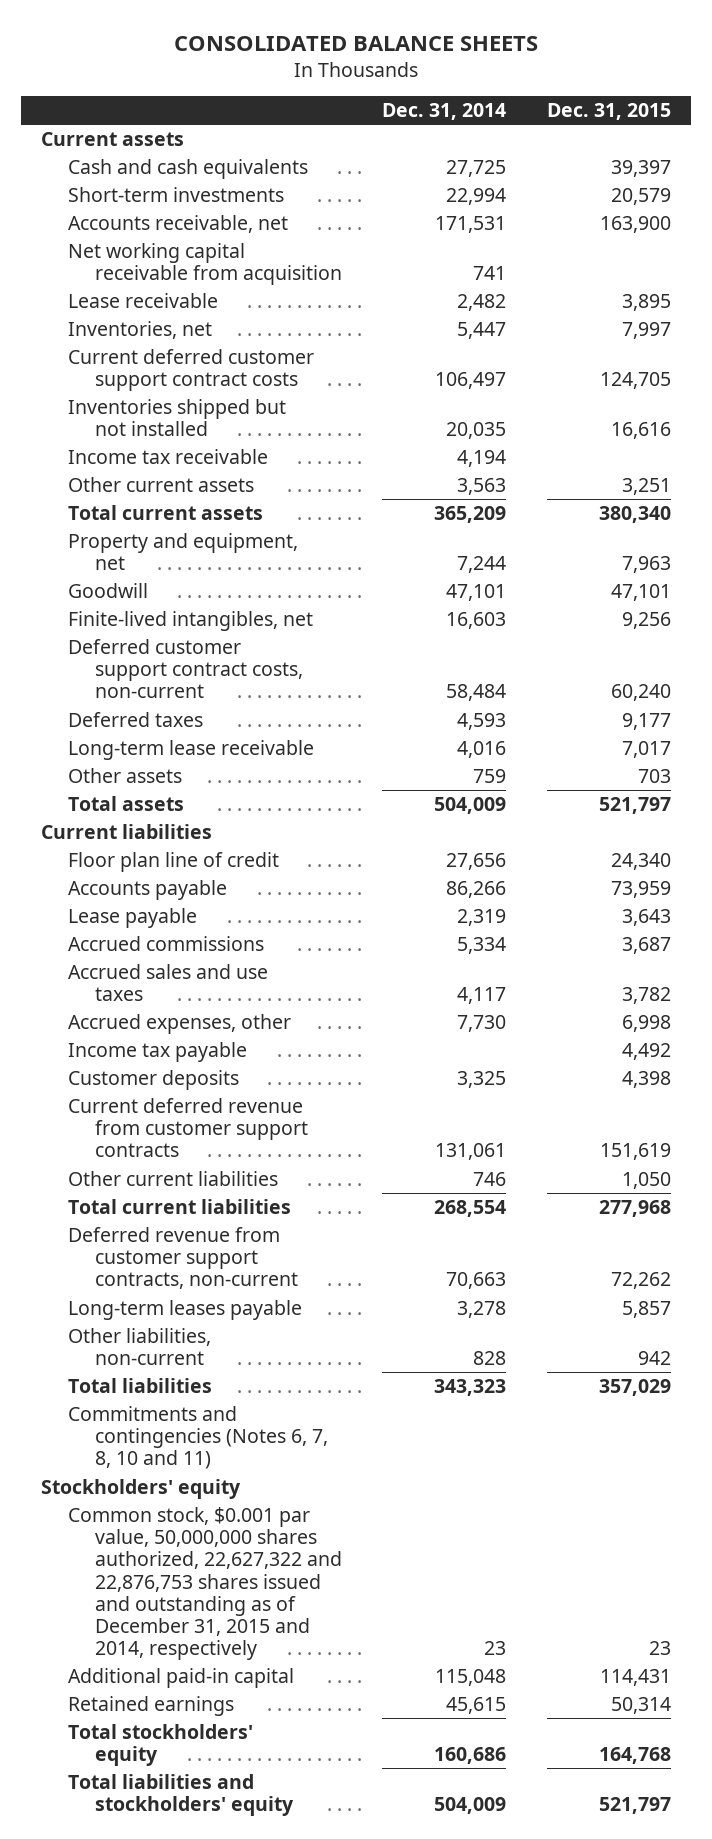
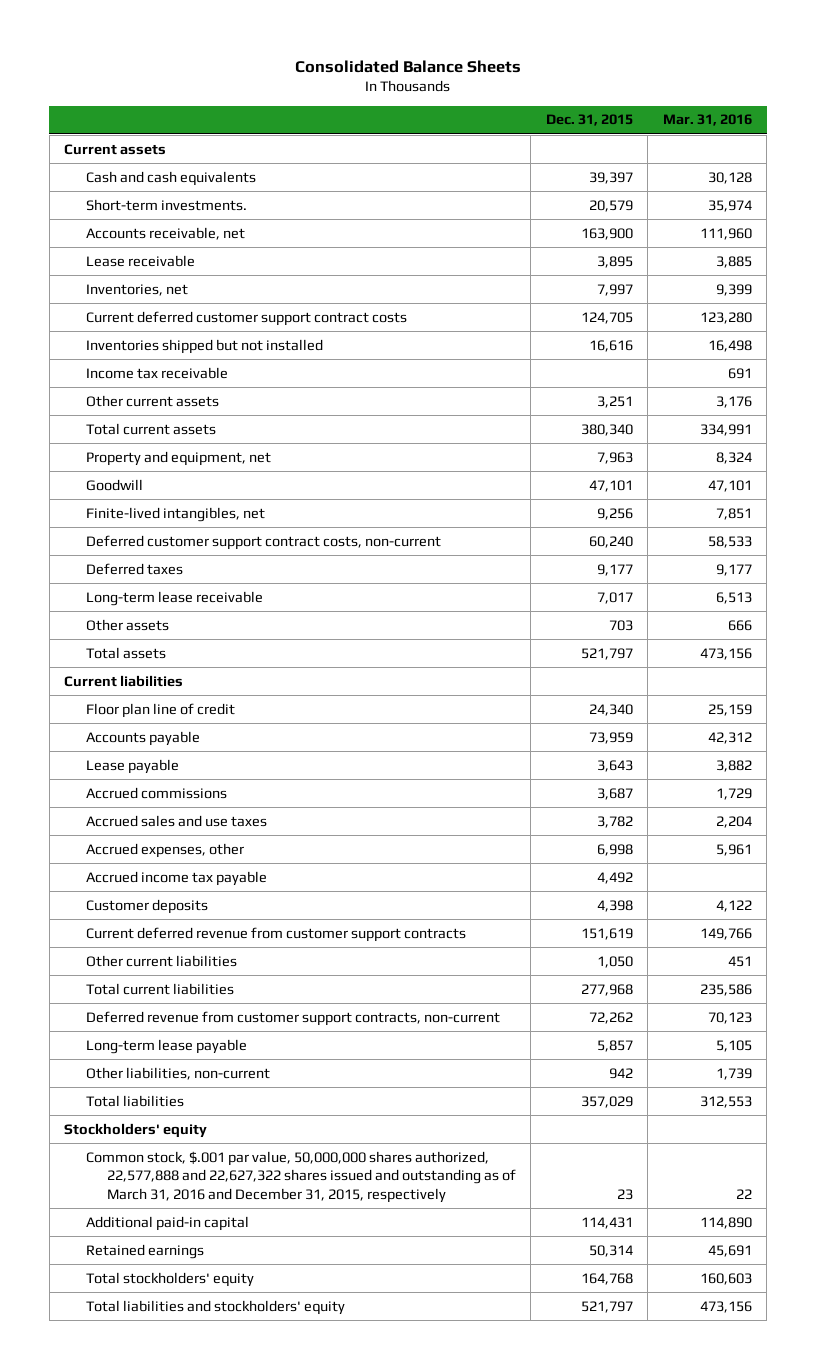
[173,35,538,51] CONSOLIDATED BALANCE SHEETS -> [294,59,521,73] Consolidated Balance Sheets
[382,103,507,121] Dec. 31, 2014 -> none
none -> [662,114,752,127] Mar. 31, 2016
[68,186,285,202] Short-term investments -> [85,198,247,211] Short-term investments.
[68,242,343,286] Net working capital receivable from acquisition -> none
[68,1041,248,1062] Income tax payable -> [85,870,267,886] Accrued income tax payable
[68,1299,303,1320] Long-term leases payable -> [85,1038,247,1054] Long-term lease payable
[68,1405,329,1470] Commitments and contingencies (Notes 6, 7, 8, 10 and 11) -> none
[68,1506,343,1661] Common stock, $0.001 par value, 50,000,000 shares authorized, 22,627,322 and 22,876,753 shares issued and outstanding as of December 31, 2015 and 2014, respectively -> [85,1150,516,1203] Common stock, $.001 par value, 50,000,000 shares authorized, 22,577,888 and 22,627,322 shares issued and outstanding as of March 31, 2016 and December 31, 2015, respectively

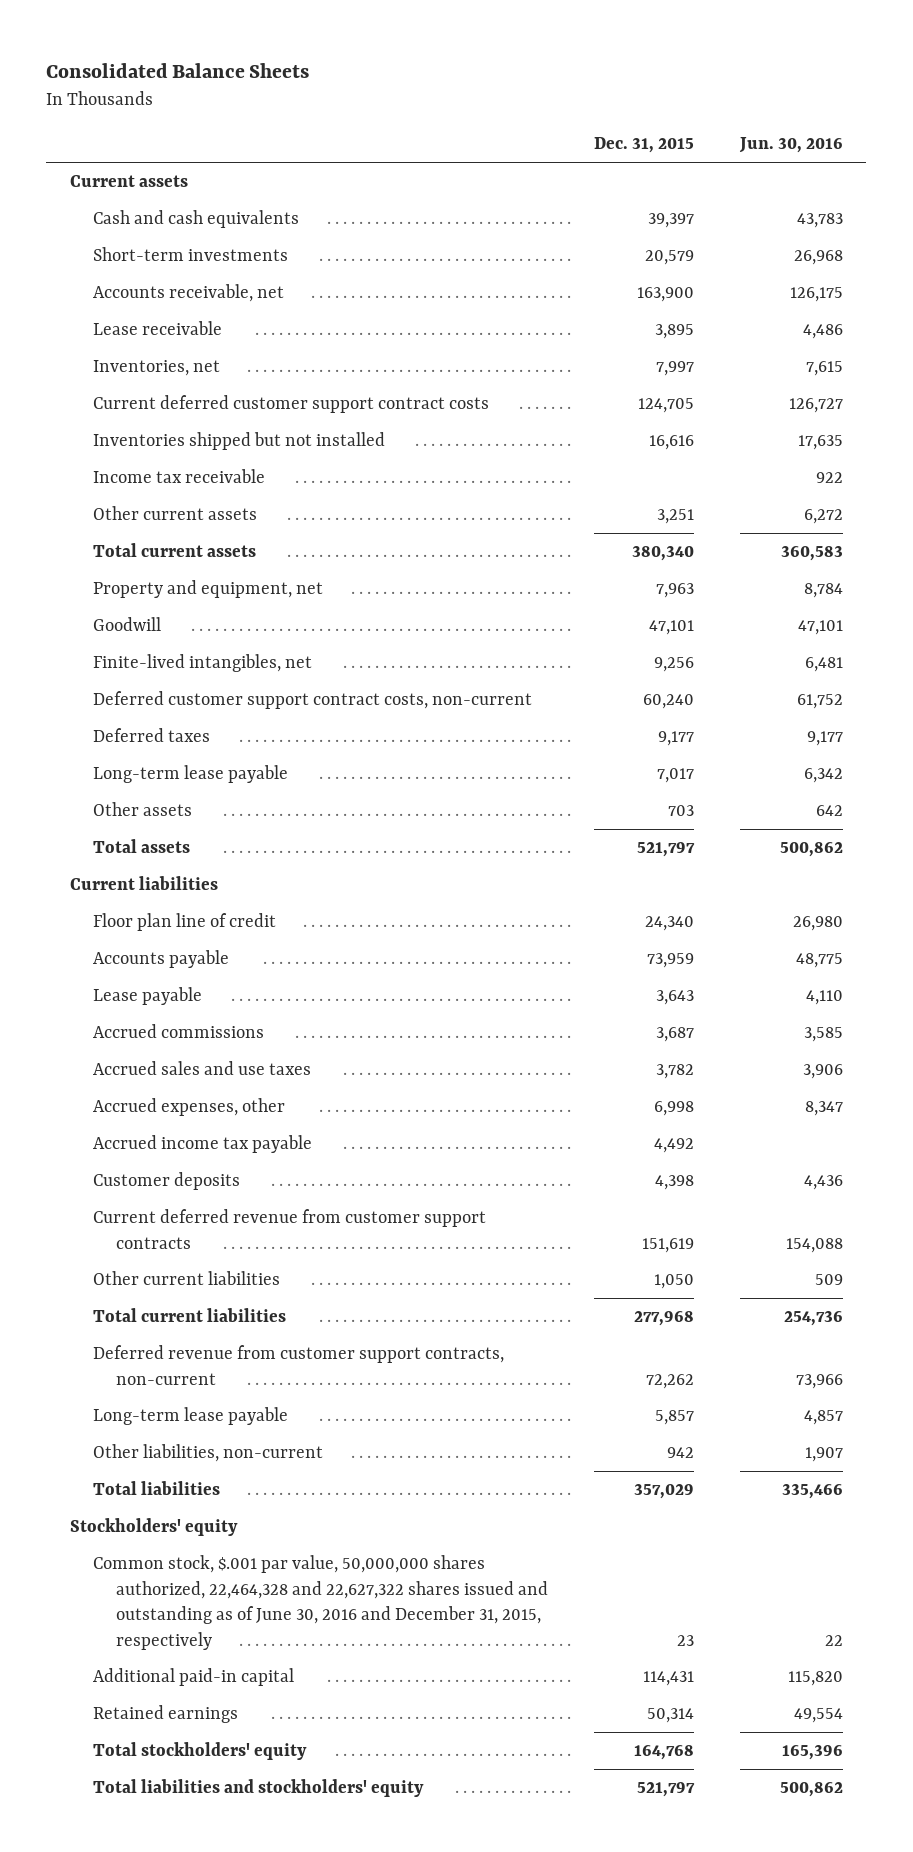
[662,114,752,127] Mar. 31, 2016 -> none
none -> [739,137,844,154] Jun. 30, 2016
[85,198,247,211] Short-term investments. -> [92,247,288,262] Short-term investments
[85,590,263,606] Long-term lease receivable -> [92,765,288,784] Long-term lease payable
[85,1150,516,1203] Common stock, $.001 par value, 50,000,000 shares authorized, 22,577,888 and 22,627,322 shares issued and outstanding as of March 31, 2016 and December 31, 2015, respectively -> [92,1555,548,1650] Common stock, $.001 par value, 50,000,000 shares authorized, 22,464,328 and 22,627,322 shares issued and outstanding as of June 30, 2016 and December 31, 2015, respectively

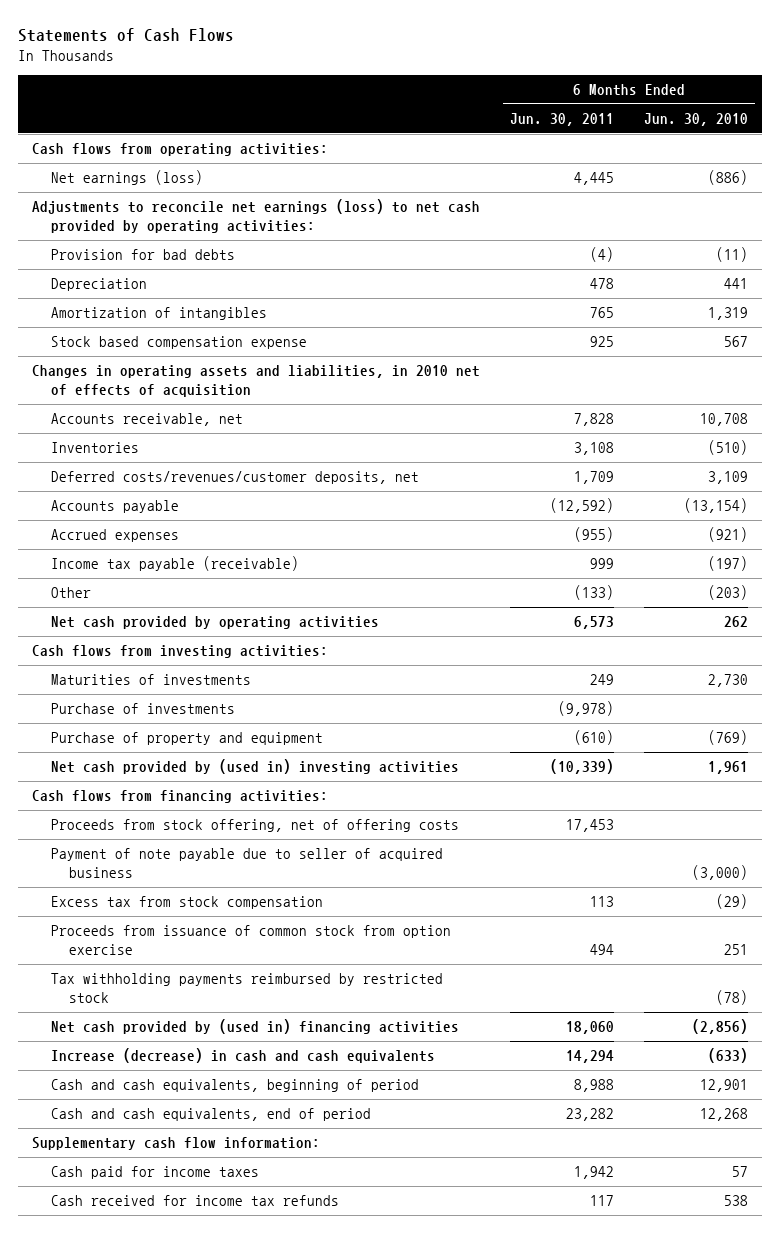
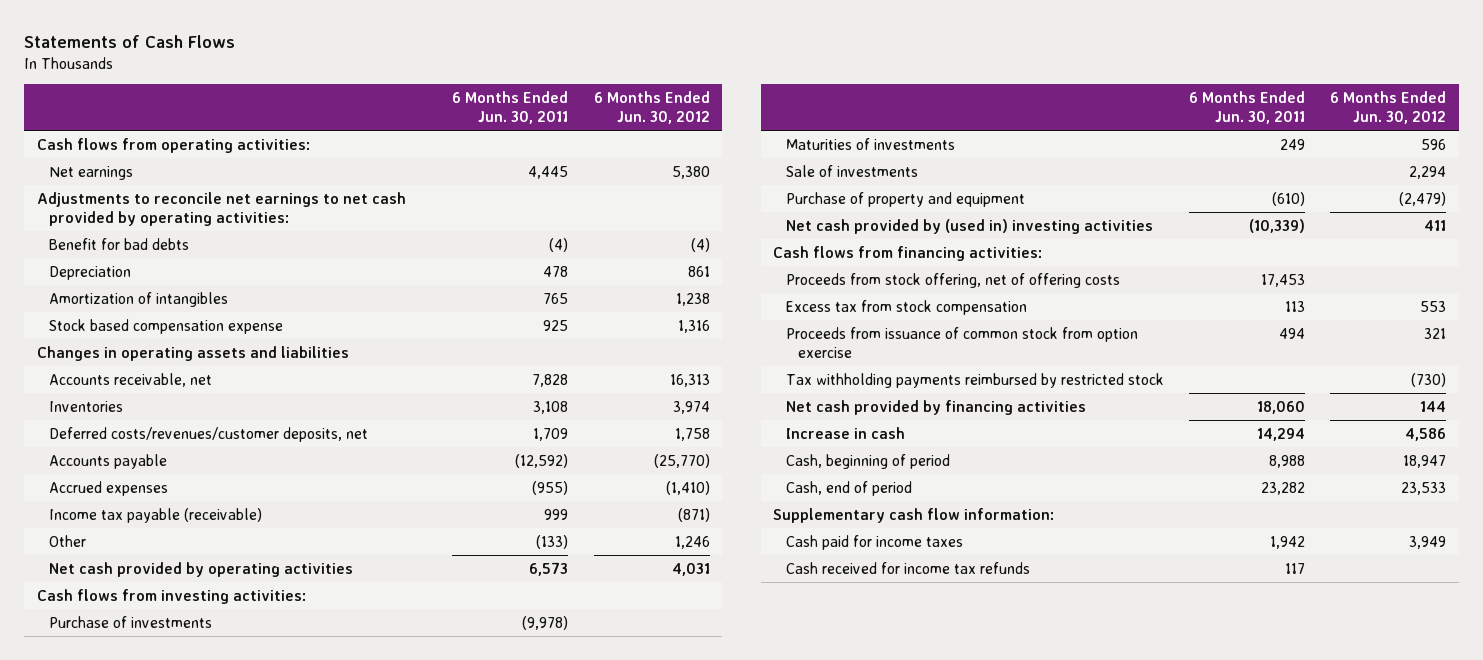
[643,113,748,127] Jun. 30, 2010 -> none
none -> [593,90,710,124] 6 Months Ended Jun. 30, 2012
[50,170,203,186] Net earnings (loss) -> [49,165,134,180] Net earnings
[32,199,481,233] Adjustments to reconcile net earnings (loss) to net cash provided by operating activities: -> [36,191,406,226] Adjustments to reconcile net earnings to net cash provided by operating activities:
[50,249,235,261] Provision for bad debts -> [49,237,190,250] Benefit for bad debts
[32,365,481,397] Changes in operating assets and liabilities, in 2010 net of effects of acquisition -> [36,345,349,361] Changes in operating assets and liabilities
[50,674,251,686] Maturities of investments -> [785,137,955,150] Maturities of investments
none -> [785,164,918,177] Sale of investments
[50,848,443,878] Payment of note payable due to seller of acquired business -> none
[50,1019,459,1035] Net cash provided by (used in) financing activities -> [785,399,1086,415] Net cash provided by financing activities
[50,1048,435,1064] Increase (decrease) in cash and cash equivalents -> [785,426,905,439] Increase in cash
[50,1079,419,1093] Cash and cash equivalents, beginning of period -> [785,453,950,469] Cash, beginning of period
[50,1108,371,1122] Cash and cash equivalents, end of period -> [785,480,912,496] Cash, end of period

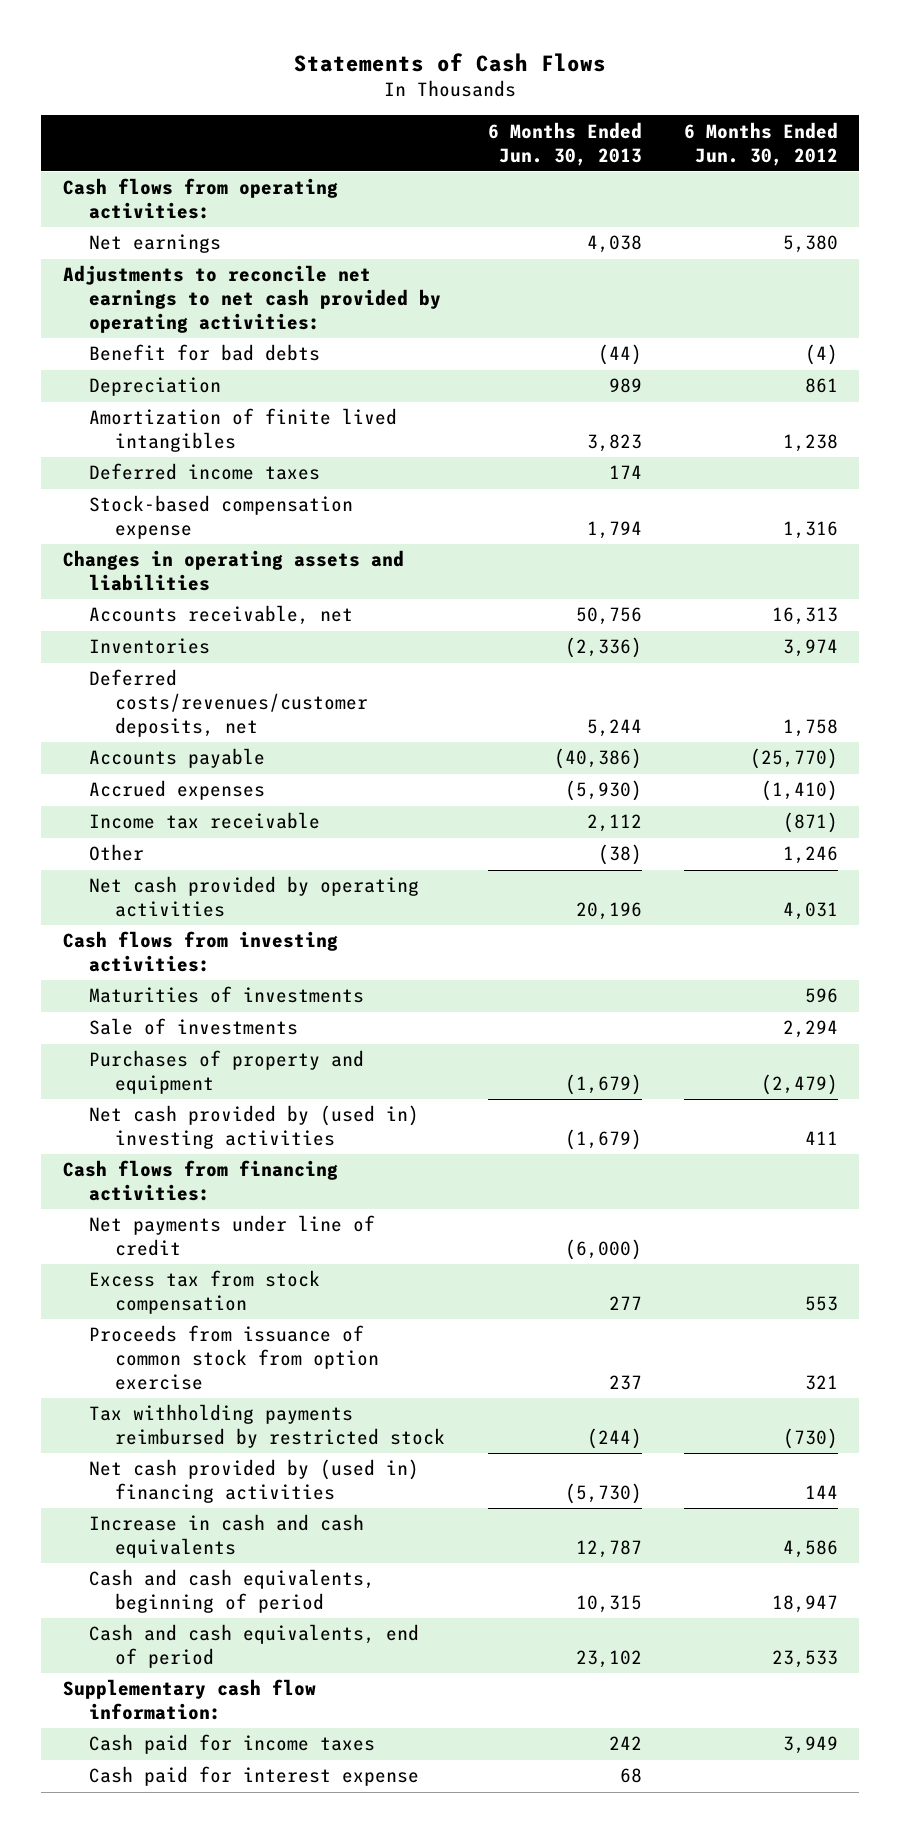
[452,90,569,124] 6 Months Ended Jun. 30, 2011 -> none
none -> [487,121,642,166] 6 Months Ended Jun. 30, 2013
[49,291,229,307] Amortization of intangibles -> [88,408,397,453] Amortization of finite lived intangibles
none -> [88,463,320,481] Deferred income taxes
[49,318,284,334] Stock based compensation expense -> [88,495,353,540] Stock-based compensation expense
[49,507,263,523] Income tax payable (receivable) -> [88,812,320,830] Income tax receivable
[49,615,213,628] Purchase of investments -> none
[785,191,1025,207] Purchase of property and equipment -> [88,1050,364,1095] Purchases of property and equipment
[785,272,1120,288] Proceeds from stock offering, net of offering costs -> none
none -> [88,1215,375,1257] Net payments under line of credit
[785,399,1086,415] Net cash provided by financing activities -> [88,1459,419,1504] Net cash provided by (used in) financing activities
[785,426,905,439] Increase in cash -> [88,1514,364,1559] Increase in cash and cash equivalents
[785,453,950,469] Cash, beginning of period -> [88,1569,375,1614] Cash and cash equivalents, beginning of period
[785,480,912,496] Cash, end of period -> [88,1624,419,1669] Cash and cash equivalents, end of period
[785,561,1030,574] Cash received for income tax refunds -> none
none -> [88,1766,419,1787] Cash paid for interest expense

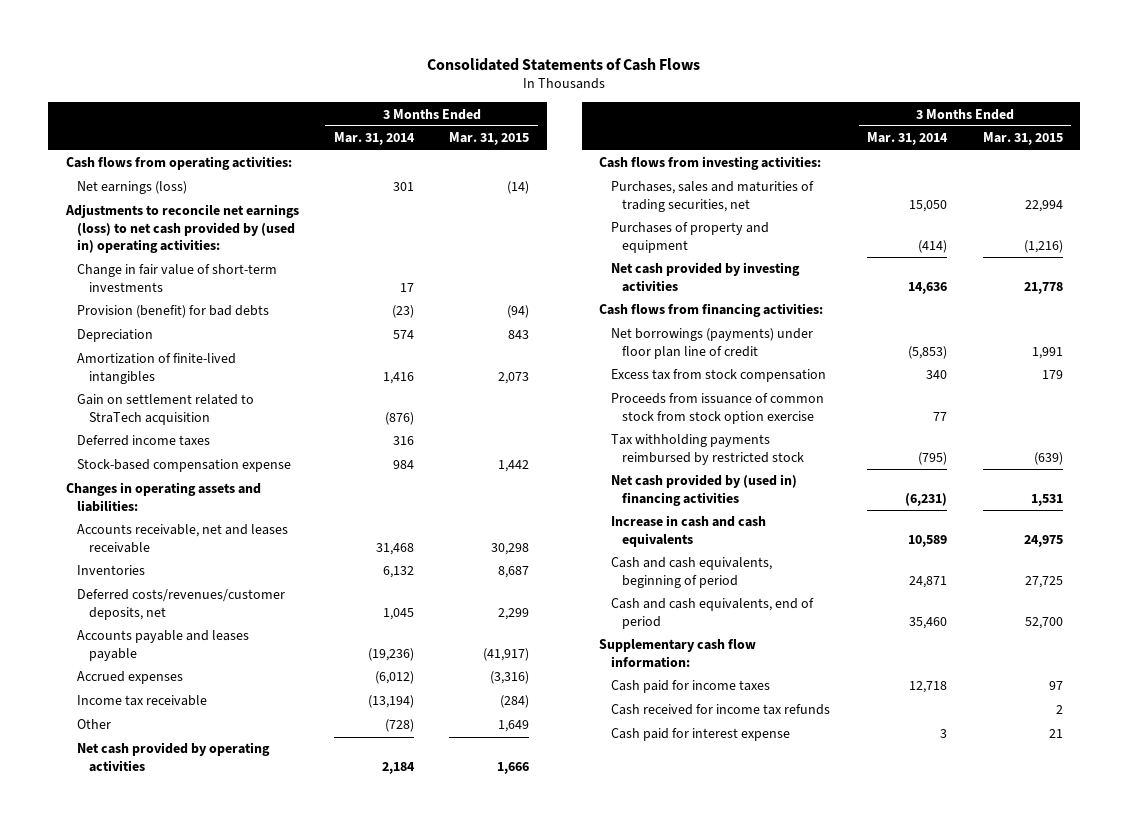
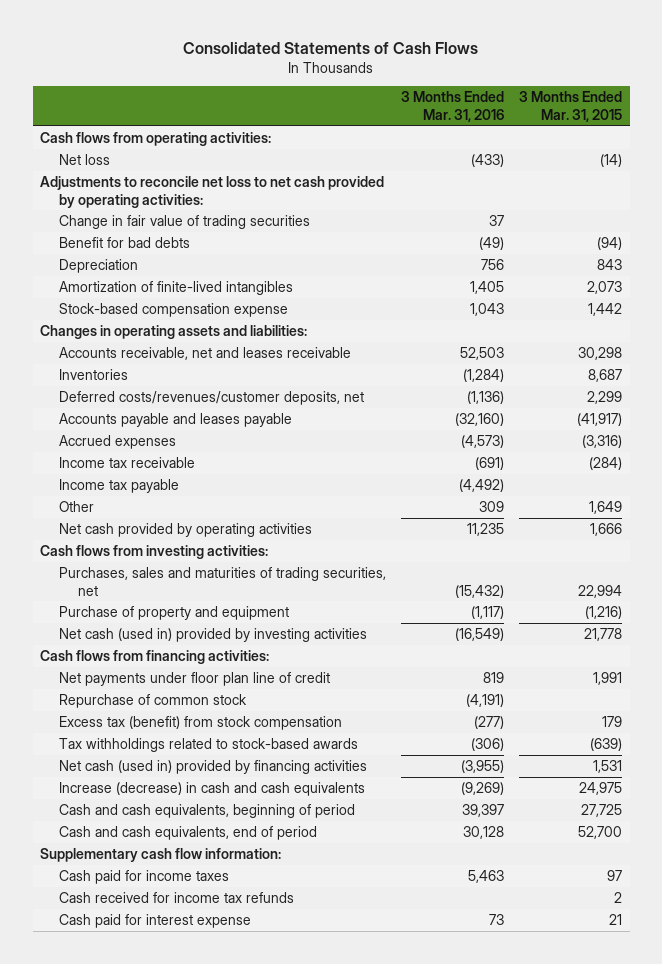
[333,132,415,146] Mar. 31, 2014 -> none
none -> [401,91,505,122] 3 Months Ended Mar. 31, 2016
[77,181,188,195] Net earnings (loss) -> [59,153,111,165] Net loss
[64,204,299,254] Adjustments to reconcile net earnings (loss) to net cash provided by (used in) operating activities: -> [40,175,385,208] Adjustments to reconcile net loss to net cash provided by operating activities:
[77,264,278,292] Change in fair value of short-term investments -> [59,214,311,229] Change in fair value of trading securities
[77,305,270,319] Provision (benefit) for bad debts -> [59,236,191,248] Benefit for bad debts
[77,394,255,425] Gain on settlement related to StraTech acquisition -> none
[77,435,211,447] Deferred income taxes -> none
none -> [59,478,180,493] Income tax payable
[610,222,769,253] Purchases of property and equipment -> [59,605,290,620] Purchase of property and equipment
[610,262,800,292] Net cash provided by investing activities -> [59,627,368,642] Net cash (used in) provided by investing activities
[610,393,824,424] Proceeds from issuance of common stock from stock option exercise -> none
[610,328,813,359] Net borrowings (payments) under floor plan line of credit -> [59,671,331,686] Net payments under floor plan line of credit
none -> [59,693,248,708] Repurchase of common stock
[610,369,826,383] Excess tax from stock compensation -> [59,715,343,730] Excess tax (benefit) from stock compensation
[610,434,805,465] Tax withholding payments reimbursed by restricted stock -> [59,737,359,752] Tax withholdings related to stock-based awards
[610,474,797,506] Net cash provided by (used in) financing activities -> [59,759,368,774] Net cash (used in) provided by financing activities
[610,515,766,547] Increase in cash and cash equivalents -> [59,781,366,796] Increase (decrease) in cash and cash equivalents

